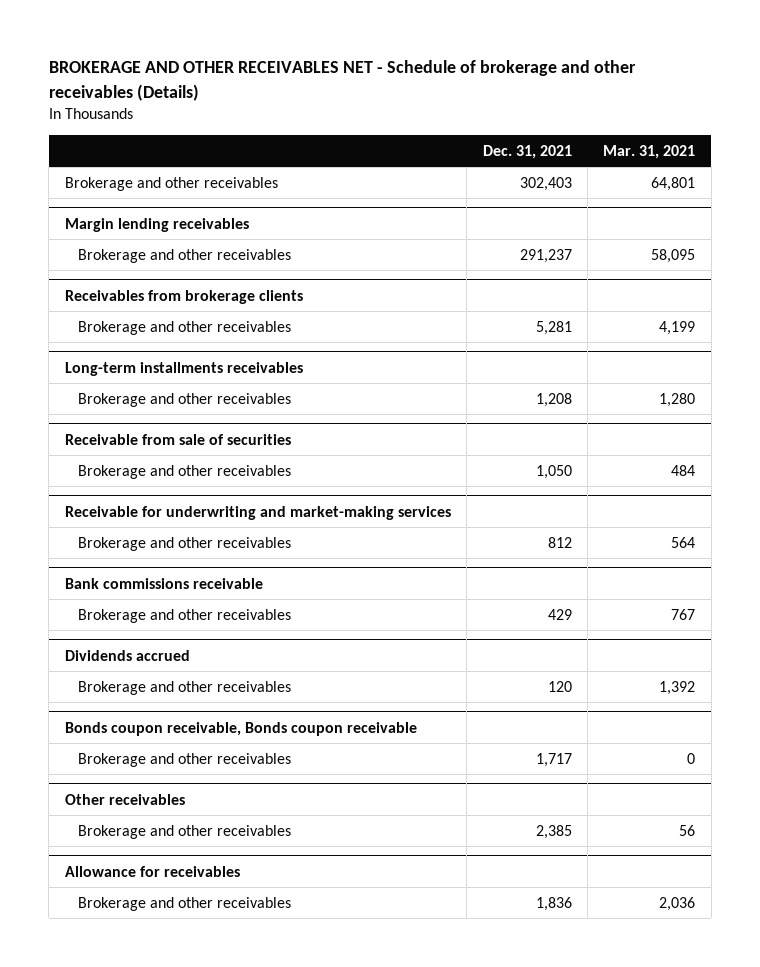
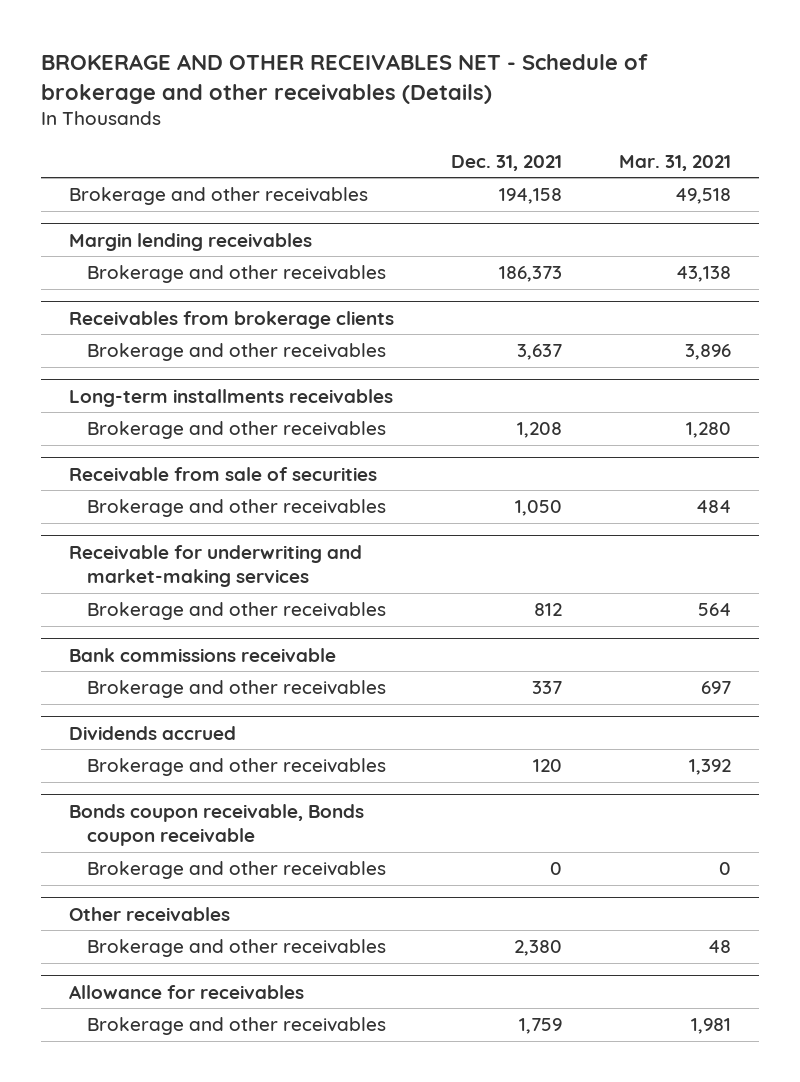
[519,176,572,191] 302,403 -> [498,188,562,205] 194,158
[651,176,696,191] 64,801 -> [674,188,731,205] 49,518
[519,248,572,263] 291,237 -> [498,266,562,283] 186,373
[651,248,696,263] 58,095 -> [675,266,731,283] 43,138
[535,320,572,335] 5,281 -> [516,344,562,361] 3,637
[659,320,696,335] 4,199 -> [684,344,731,361] 3,896
[547,608,572,620] 429 -> [531,681,562,695] 337
[671,608,696,620] 767 -> [700,681,731,695] 697
[535,752,572,767] 1,717 -> [549,862,562,876] 0
[535,824,572,839] 2,385 -> [513,940,562,957] 2,380
[679,824,696,836] 56 -> [707,940,731,954] 48
[535,896,572,911] 1,836 -> [518,1018,562,1035] 1,759
[659,896,696,911] 2,036 -> [690,1018,731,1035] 1,981

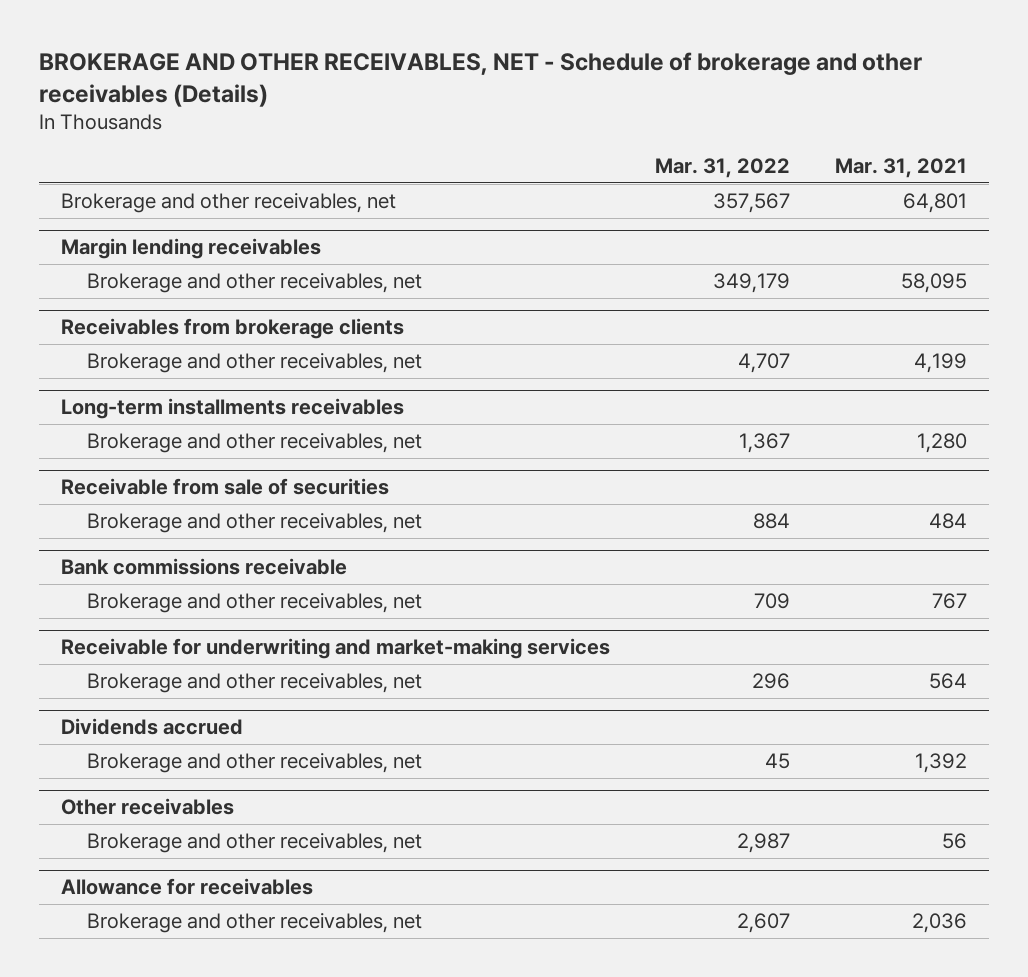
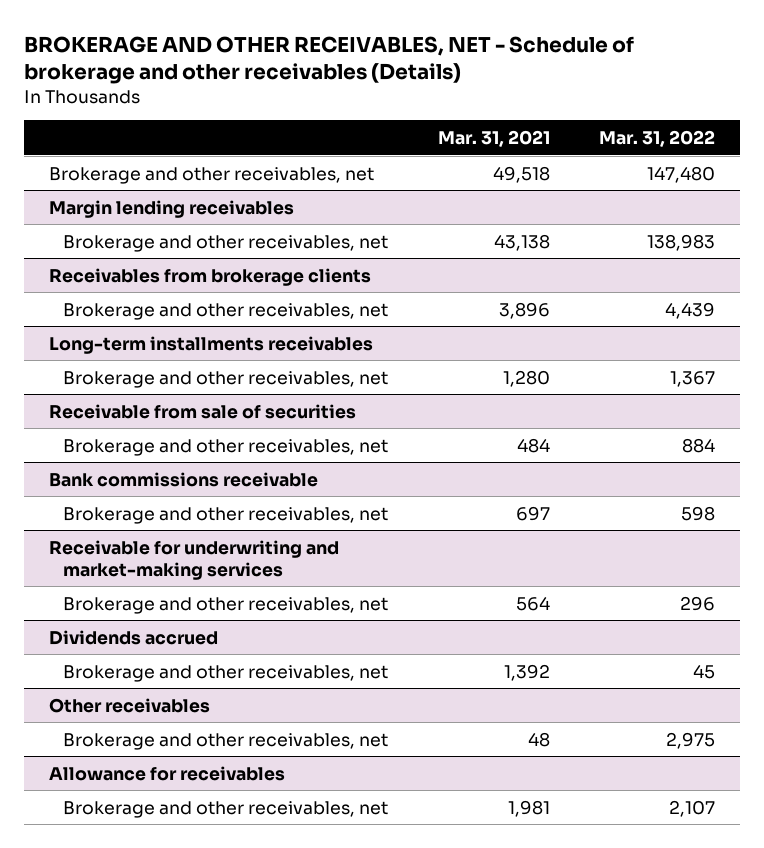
[712,193,790,214] 357,567 -> [646,165,715,183] 147,480
[902,193,967,214] 64,801 -> [492,165,550,183] 49,518
[712,273,790,294] 349,179 -> [646,233,715,251] 138,983
[900,273,967,294] 58,095 -> [493,233,550,251] 43,138
[737,353,790,374] 4,707 -> [664,301,715,319] 4,439
[913,353,967,374] 4,199 -> [498,301,550,319] 3,896
[753,593,790,610] 709 -> [680,505,715,521] 598
[931,593,967,610] 767 -> [515,505,550,521] 697
[736,833,790,854] 2,987 -> [665,731,715,749] 2,975
[941,833,967,850] 56 -> [527,731,550,747] 48
[736,913,790,934] 2,607 -> [668,799,715,817] 2,107
[911,913,967,934] 2,036 -> [507,799,550,817] 1,981

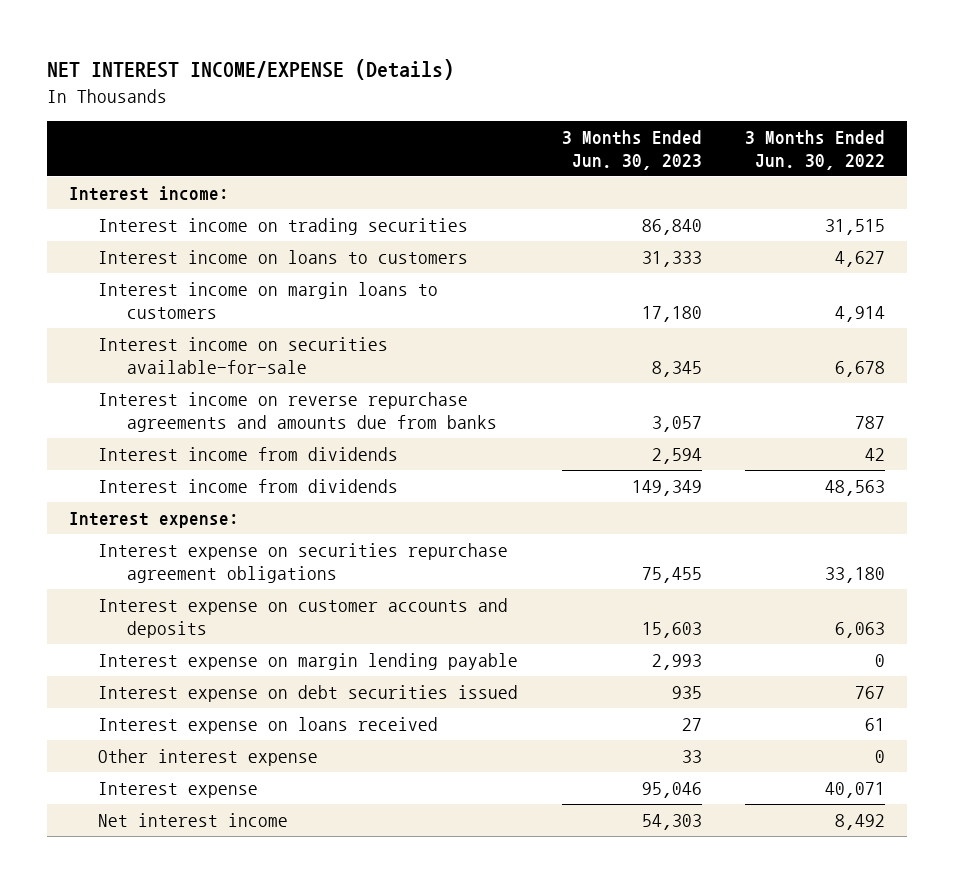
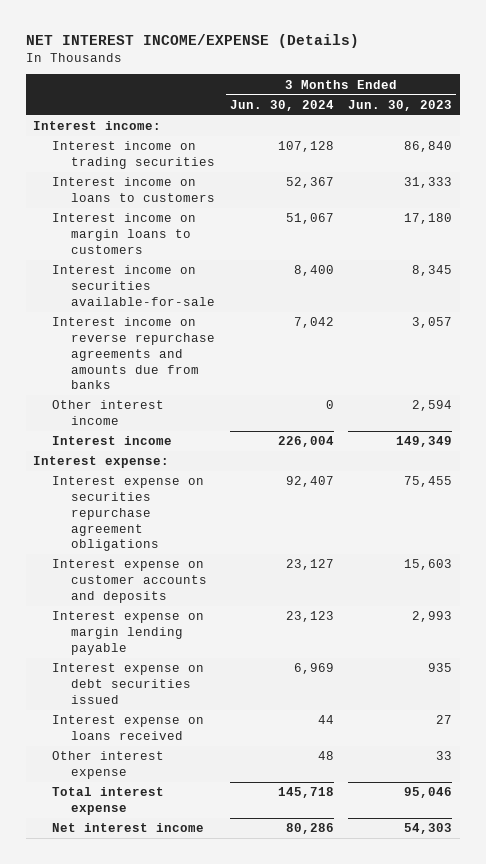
[745,129,886,170] 3 Months Ended Jun. 30, 2022 -> none
none -> [229,99,334,111] Jun. 30, 2024
[97,446,398,461] Interest income from dividends -> [52,400,165,425] Other interest income
[97,478,398,493] Interest income from dividends -> [52,436,173,446] Interest income
[97,781,258,798] Interest expense -> [52,787,165,815] Total interest expense

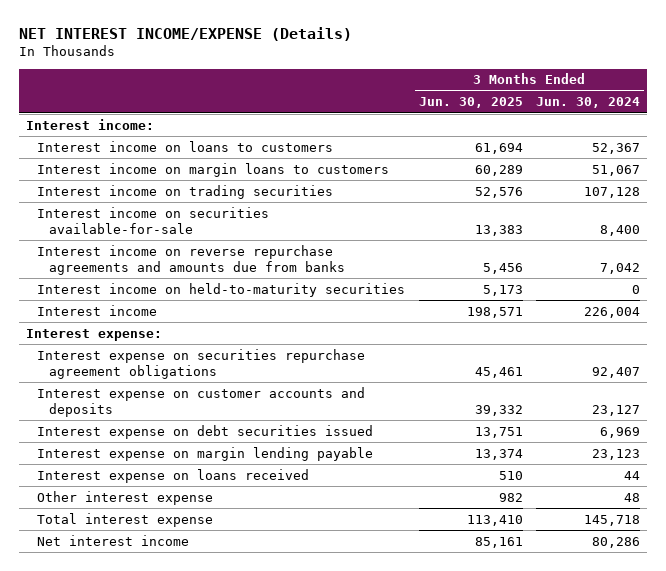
[348,99,453,111] Jun. 30, 2023 -> none
none -> [418,97,523,109] Jun. 30, 2025
[52,141,216,169] Interest income on trading securities -> [37,184,334,199] Interest income on trading securities
[52,400,165,425] Other interest income -> none
none -> [37,282,406,297] Interest income on held-to-maturity securities
[52,611,205,655] Interest expense on margin lending payable -> [37,446,374,461] Interest expense on margin lending payable

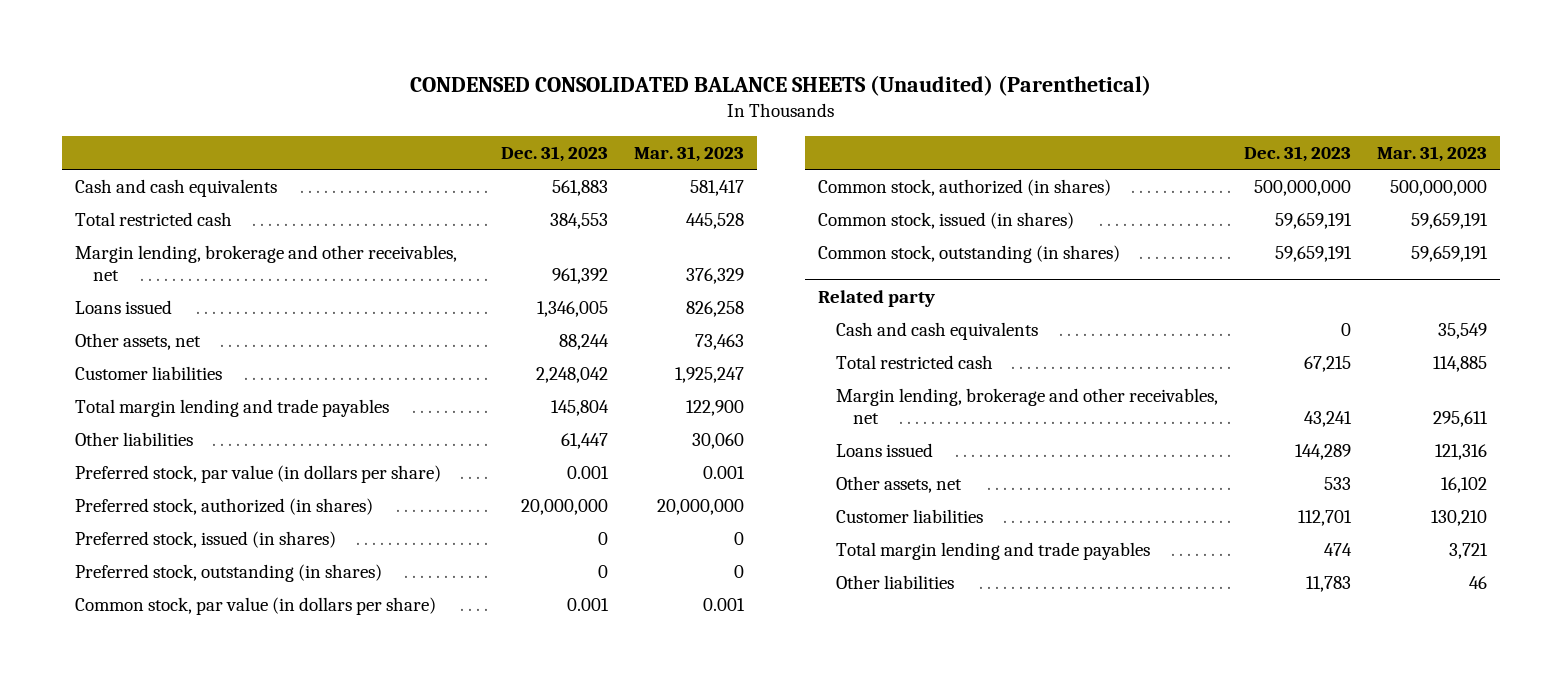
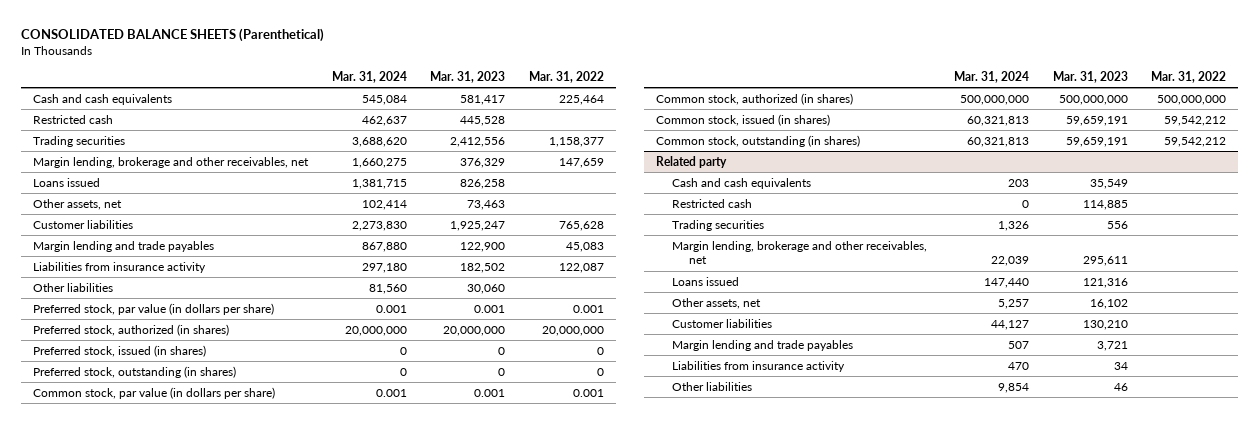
[409,74,1151,96] CONDENSED CONSOLIDATED BALANCE SHEETS (Unaudited) (Parenthetical) -> [21,28,325,43] CONSOLIDATED BALANCE SHEETS (Parenthetical)
[501,146,609,163] Dec. 31, 2023 -> none
none -> [331,70,407,83] Mar. 31, 2024
none -> [528,70,604,83] Mar. 31, 2022
[75,211,233,226] Total restricted cash -> [33,114,114,124] Restricted cash
none -> [33,135,126,147] Trading securities
[75,398,390,417] Total margin lending and trade payables -> [33,240,215,252] Margin lending and trade payables
none -> [33,261,207,273] Liabilities from insurance activity
[835,354,993,369] Total restricted cash -> [672,198,753,208] Restricted cash
none -> [672,219,765,231] Trading securities
[835,541,1150,560] Total margin lending and trade payables -> [672,339,854,351] Margin lending and trade payables
none -> [672,360,846,372] Liabilities from insurance activity

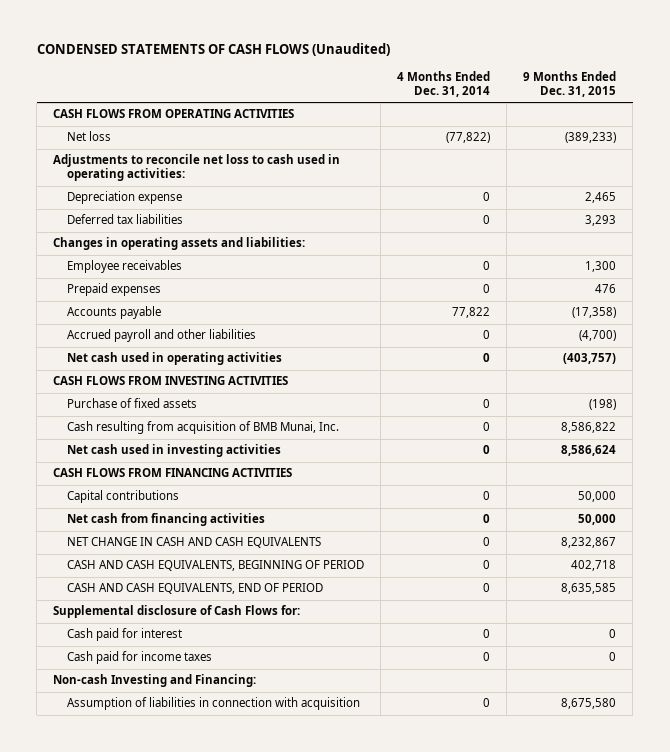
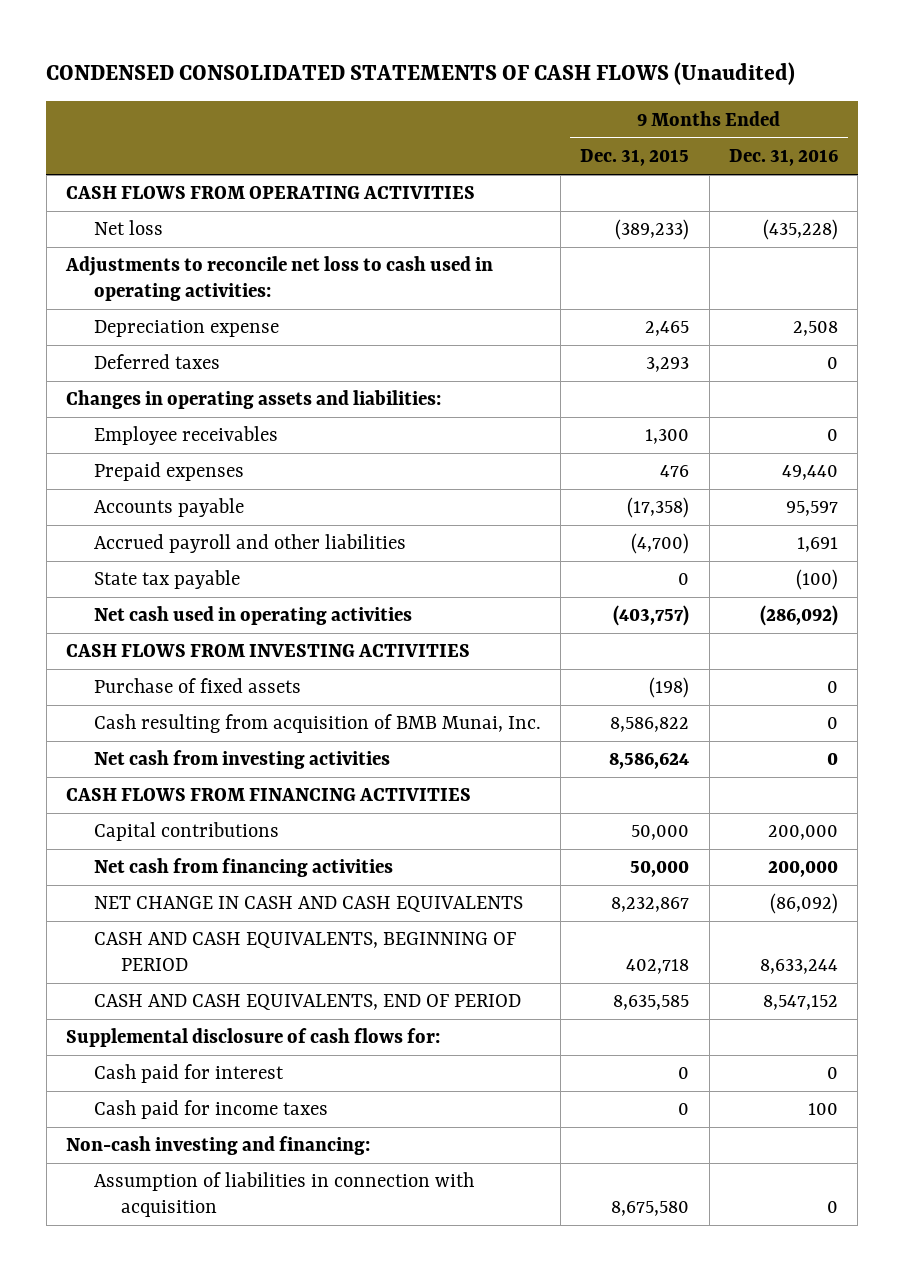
[36,43,390,57] CONDENSED STATEMENTS OF CASH FLOWS (Unaudited) -> [46,61,796,85] CONDENSED CONSOLIDATED STATEMENTS OF CASH FLOWS (Unaudited)
[396,71,490,98] 4 Months Ended Dec. 31, 2014 -> none
none -> [729,149,839,167] Dec. 31, 2016
[66,214,183,225] Deferred tax liabilities -> [93,354,220,370] Deferred taxes
none -> [93,570,240,590] State tax payable
[66,444,281,458] Net cash used in investing activities -> [93,750,390,770] Net cash from investing activities
[53,605,301,619] Supplemental disclosure of Cash Flows for: -> [66,1028,441,1048] Supplemental disclosure of cash flows for:
[53,674,257,688] Non-cash Investing and Financing: -> [66,1136,371,1156] Non-cash investing and financing:

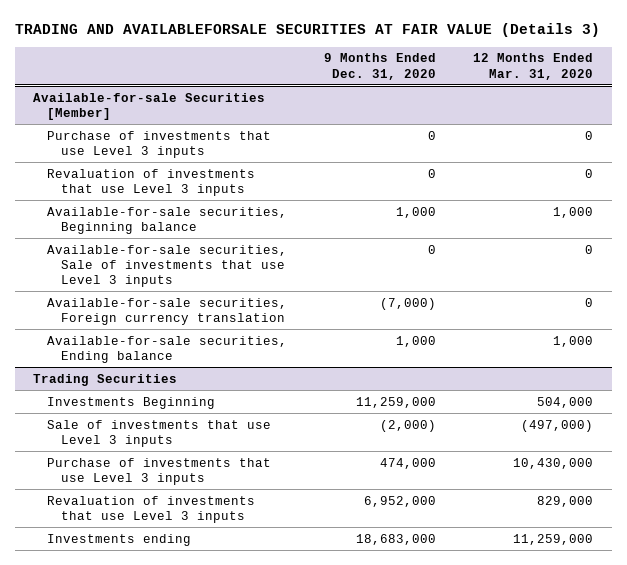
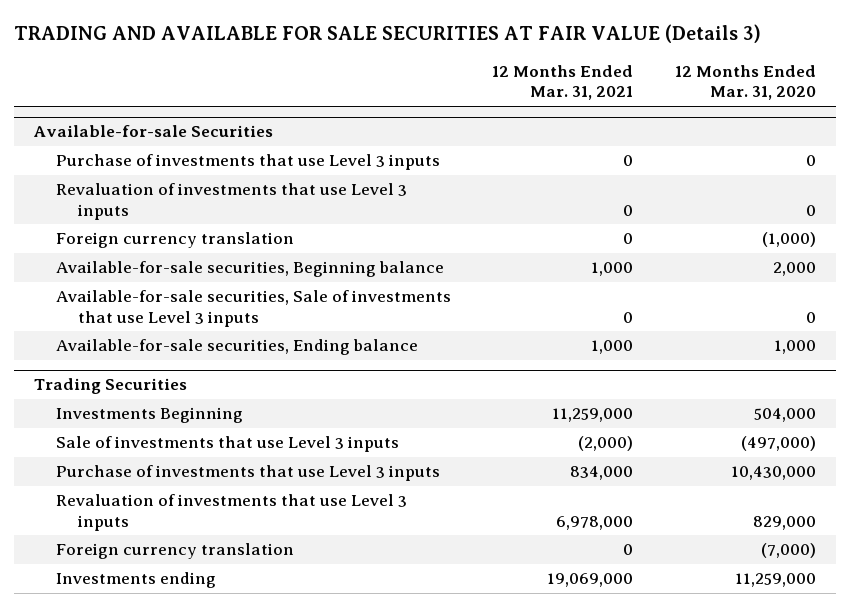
[14,23,600,38] TRADING AND AVAILABLEFORSALE SECURITIES AT FAIR VALUE (Details 3) -> [13,23,761,43] TRADING AND AVAILABLE FOR SALE SECURITIES AT FAIR VALUE (Details 3)
[324,53,437,80] 9 Months Ended Dec. 31, 2020 -> none
none -> [492,65,634,101] 12 Months Ended Mar. 31, 2021
[33,92,266,120] Available-for-sale Securities [Member] -> [33,125,274,138] Available-for-sale Securities
none -> [56,232,295,249] Foreign currency translation
[553,206,594,218] 1,000 -> [772,262,816,277] 2,000
[47,297,288,325] Available-for-sale securities, Foreign currency translation -> none
none -> [56,543,295,560] Foreign currency translation

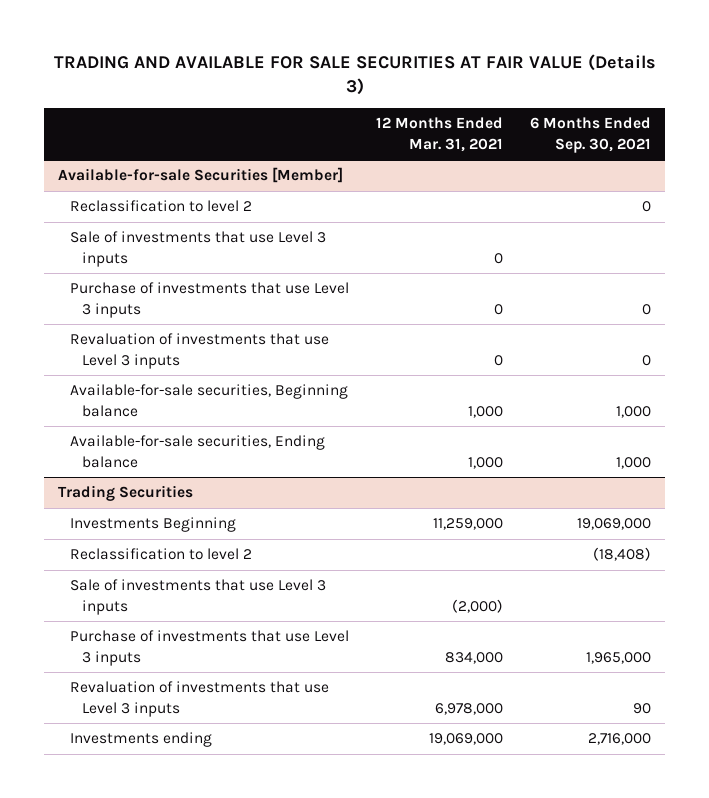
[674,65,816,101] 12 Months Ended Mar. 31, 2020 -> none
none -> [530,117,652,153] 6 Months Ended Sep. 30, 2021
[33,125,274,138] Available-for-sale Securities -> [57,167,343,184] Available-for-sale Securities [Member]
none -> [69,200,252,213] Reclassification to level 2
none -> [69,231,326,267] Sale of investments that use Level 3 inputs
[56,232,295,249] Foreign currency translation -> none
[56,290,452,327] Available-for-sale securities, Sale of investments that use Level 3 inputs -> none
none -> [69,548,252,561] Reclassification to level 2
[56,543,295,560] Foreign currency translation -> none

